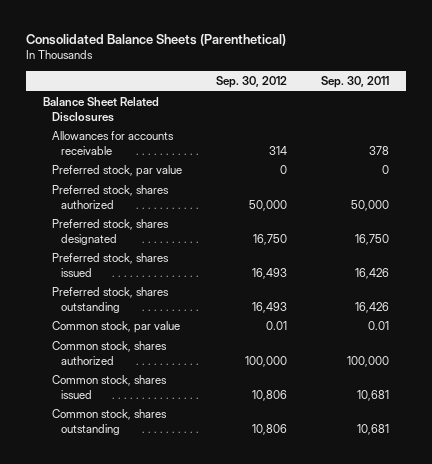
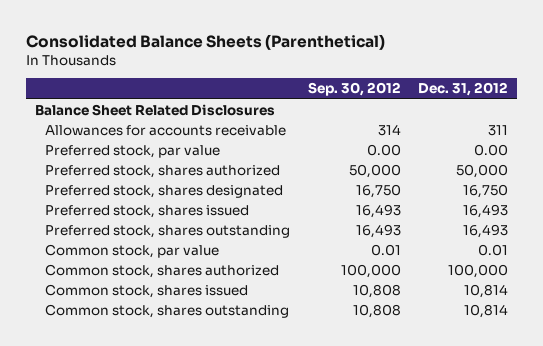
[320,75,389,88] Sep. 30, 2011 -> none
none -> [418,82,509,97] Dec. 31, 2012
[279,165,287,175] 0 -> [366,143,401,156] 0.00
[251,389,287,401] 10,806 -> [352,283,401,298] 10,808
[251,423,287,435] 10,806 -> [352,303,401,318] 10,808

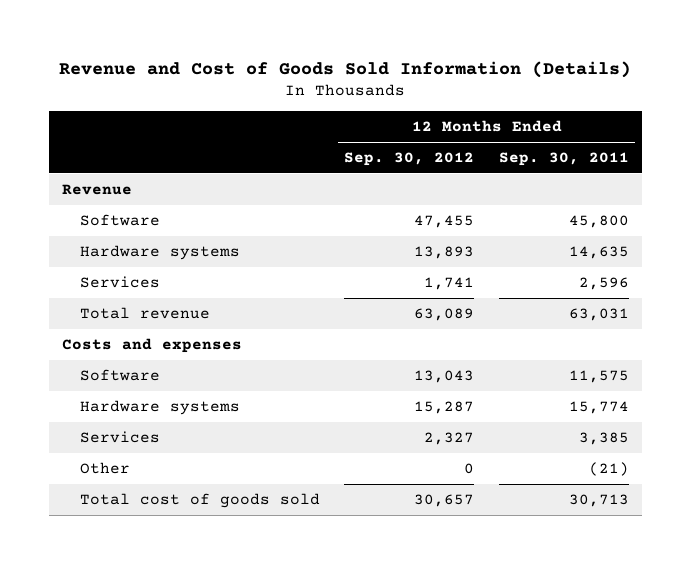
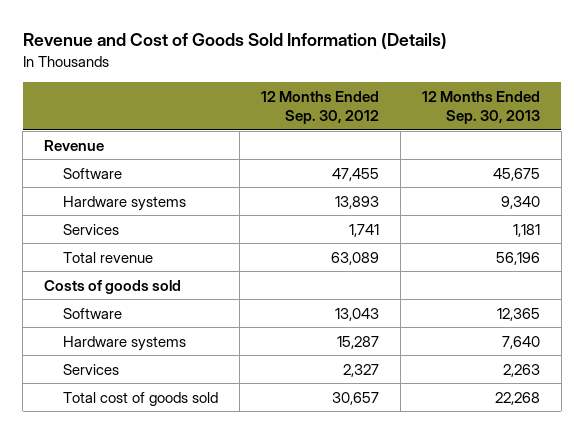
[499,152,630,167] Sep. 30, 2011 -> none
none -> [421,90,540,125] 12 Months Ended Sep. 30, 2013
[61,337,242,353] Costs and expenses -> [44,279,182,294] Costs of goods sold
[79,461,130,474] Other -> none

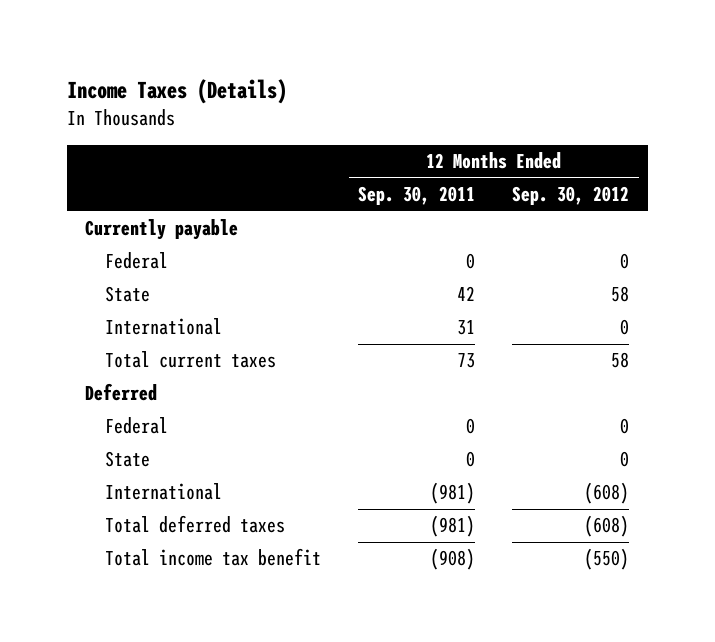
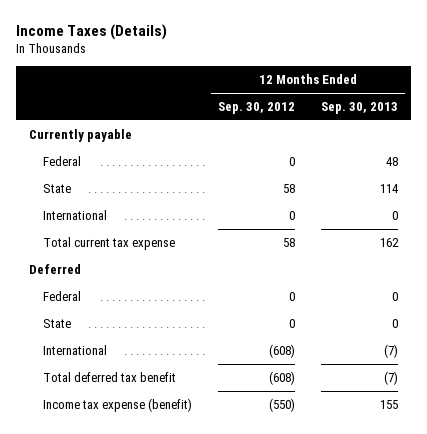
[357,186,475,206] Sep. 30, 2011 -> none
none -> [320,102,398,115] Sep. 30, 2013
[104,351,276,369] Total current taxes -> [42,236,175,250] Total current tax expense
[104,515,285,534] Total deferred taxes -> [42,371,176,382] Total deferred tax benefit
[104,548,321,567] Total income tax benefit -> [42,397,192,412] Income tax expense (benefit)

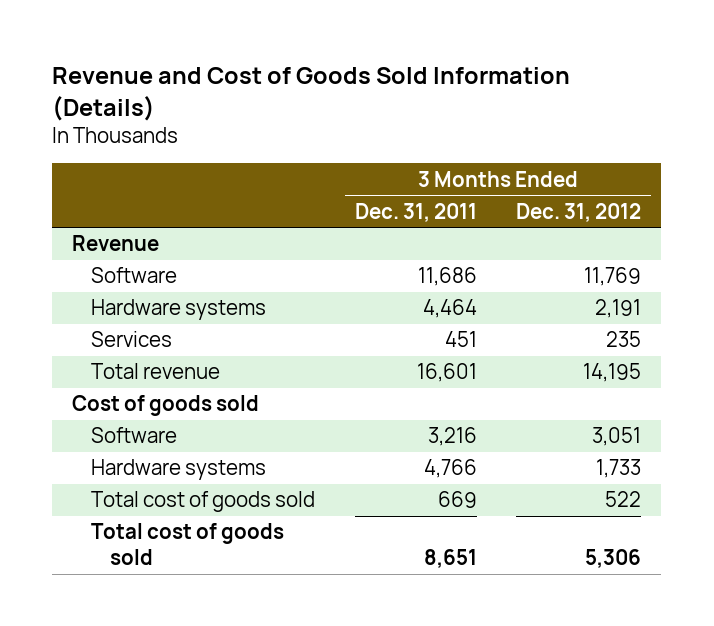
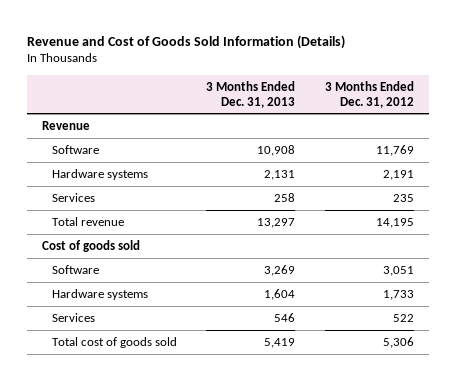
[354,202,477,222] Dec. 31, 2011 -> none
none -> [206,80,296,108] 3 Months Ended Dec. 31, 2013
[91,491,316,513] Total cost of goods sold -> [51,312,95,322] Services

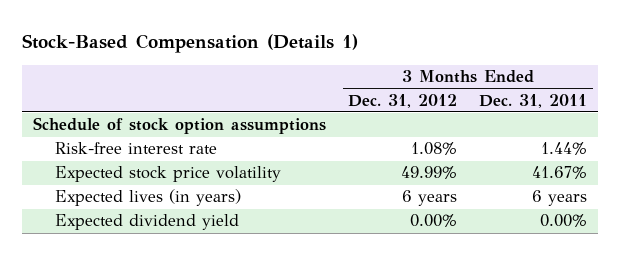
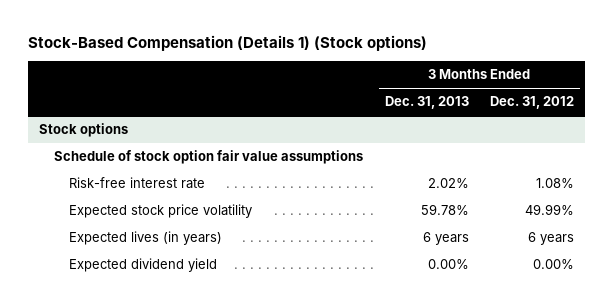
[22,33,359,53] Stock-Based Compensation (Details 1) -> [27,35,427,52] Stock-Based Compensation (Details 1) (Stock options)
[479,93,588,108] Dec. 31, 2011 -> none
none -> [384,96,469,110] Dec. 31, 2013
none -> [38,123,128,138] Stock options
[33,117,327,135] Schedule of stock option assumptions -> [54,150,364,165] Schedule of stock option fair value assumptions

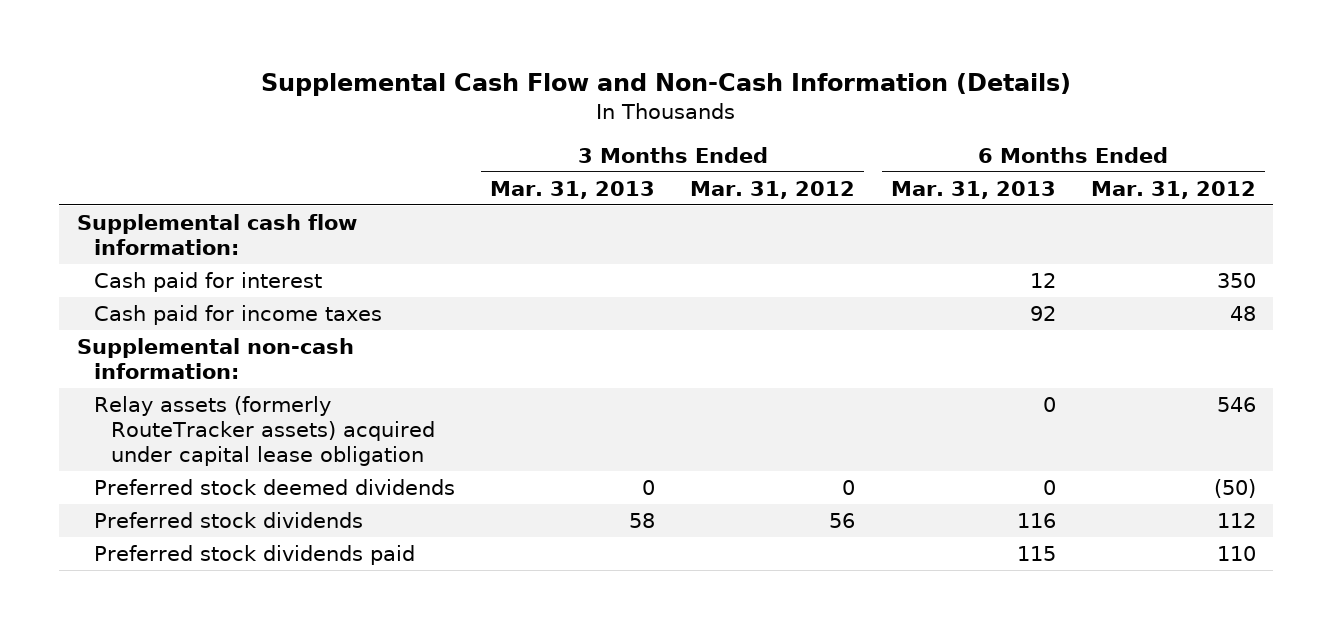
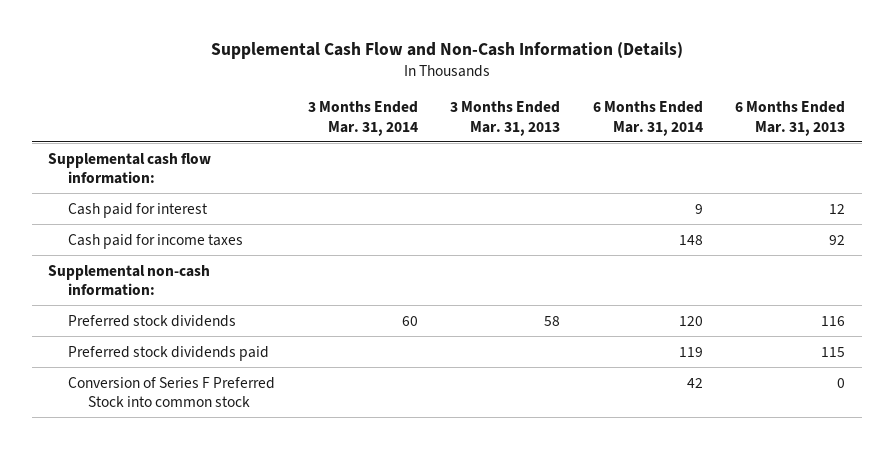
[690,180,856,199] Mar. 31, 2012 -> none
[1090,180,1256,199] Mar. 31, 2012 -> none
none -> [307,101,418,136] 3 Months Ended Mar. 31, 2014
none -> [592,101,703,136] 6 Months Ended Mar. 31, 2014
[94,395,436,466] Relay assets (formerly RouteTracker assets) acquired under capital lease obligation -> none
[94,478,456,495] Preferred stock deemed dividends -> none
none -> [67,376,275,407] Conversion of Series F Preferred Stock into common stock

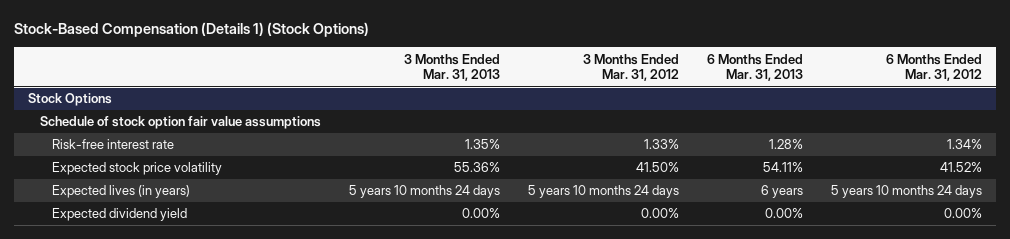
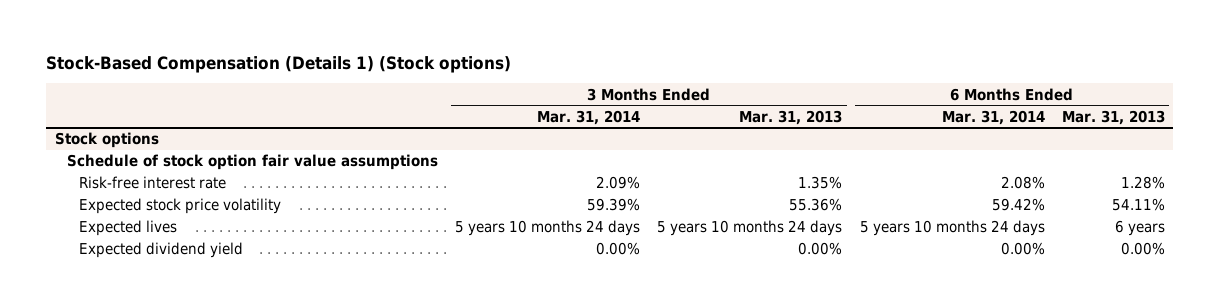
[14,22,370,38] Stock-Based Compensation (Details 1) (Stock Options) -> [46,55,512,73] Stock-Based Compensation (Details 1) (Stock options)
[582,53,679,81] 3 Months Ended Mar. 31, 2012 -> none
[885,53,982,81] 6 Months Ended Mar. 31, 2012 -> none
none -> [537,109,641,125] Mar. 31, 2014
none -> [941,109,1045,125] Mar. 31, 2014
[28,93,113,107] Stock Options -> [54,132,159,149] Stock options
[51,185,190,199] Expected lives (in years) -> [79,220,178,237] Expected lives

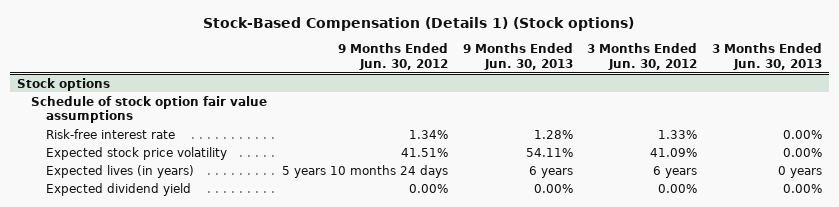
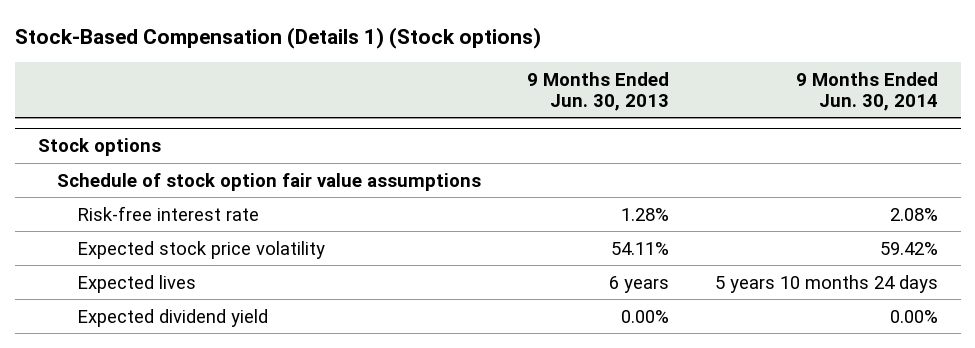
[338,43,449,70] 9 Months Ended Jun. 30, 2012 -> none
[587,43,698,70] 3 Months Ended Jun. 30, 2012 -> none
[711,43,822,70] 3 Months Ended Jun. 30, 2013 -> none
none -> [795,71,938,111] 9 Months Ended Jun. 30, 2014
[45,164,194,178] Expected lives (in years) -> [76,274,196,293] Expected lives

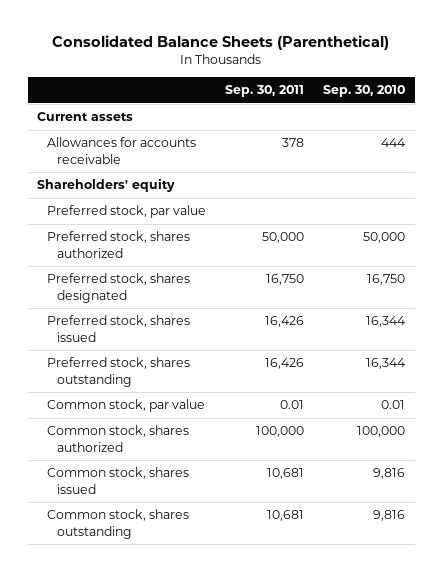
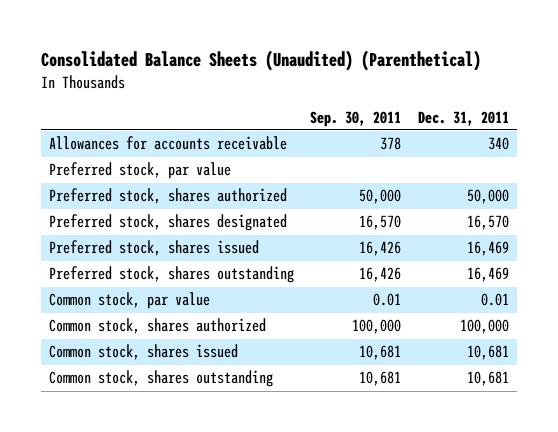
[52,35,390,51] Consolidated Balance Sheets (Parenthetical) -> [41,50,482,72] Consolidated Balance Sheets (Unaudited) (Parenthetical)
[323,85,406,98] Sep. 30, 2010 -> none
none -> [417,110,509,126] Dec. 31, 2011
[37,112,134,122] Current assets -> none
[37,178,176,193] Shareholders' equity -> none
[266,274,305,286] 16,750 -> [359,215,402,231] 16,570

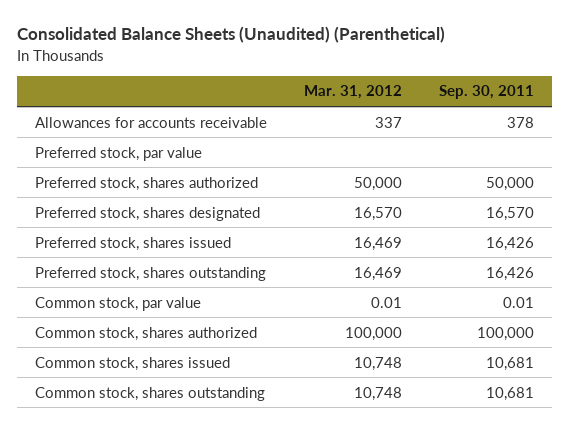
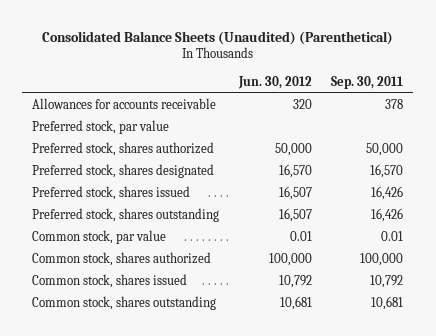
[304,85,403,100] Mar. 31, 2012 -> none
none -> [237,75,312,89] Jun. 30, 2012
[485,356,534,371] 10,681 -> [370,275,404,289] 10,792

